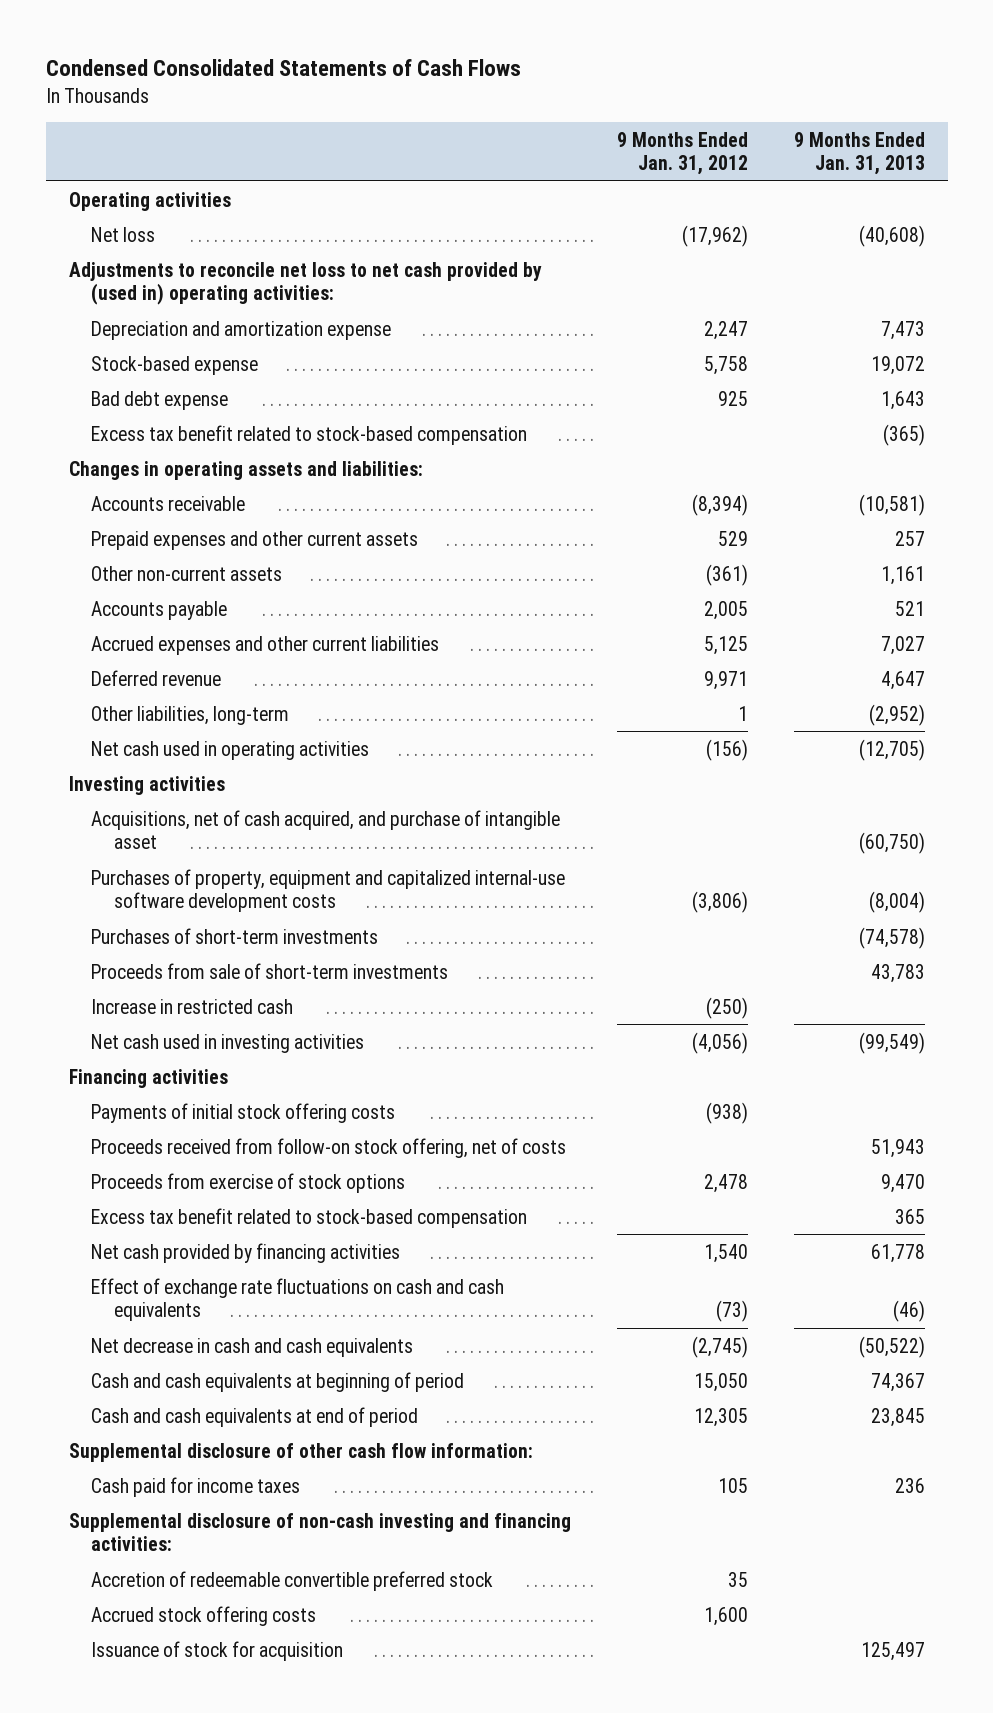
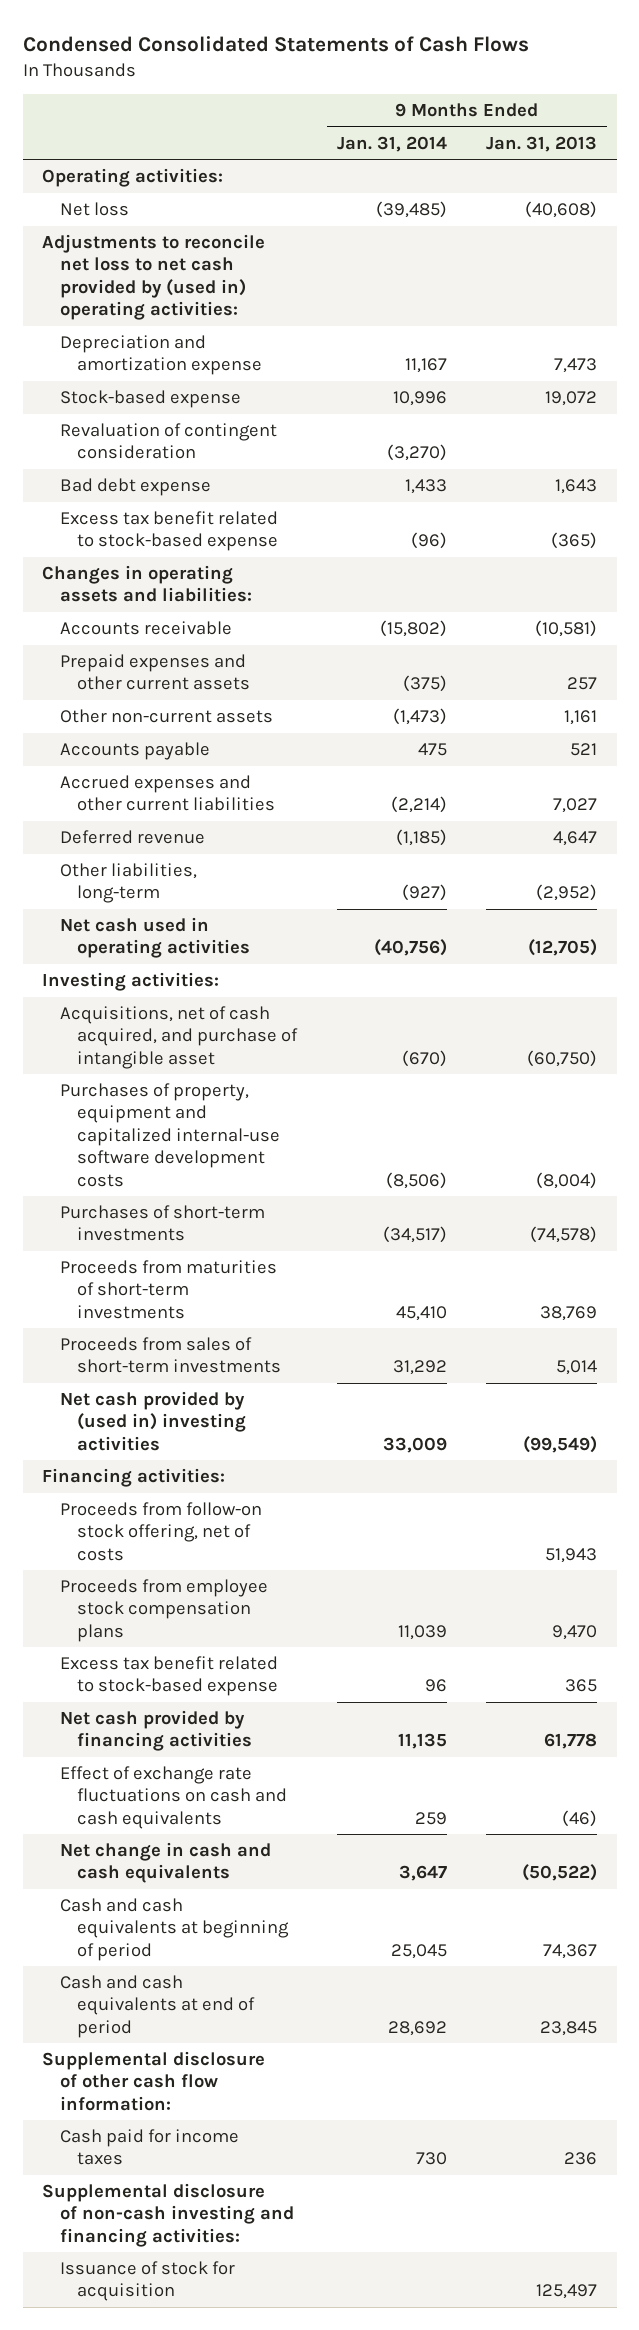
[616,131,748,176] 9 Months Ended Jan. 31, 2012 -> none
none -> [336,135,447,152] Jan. 31, 2014
[68,191,231,211] Operating activities -> [42,168,224,188] Operating activities:
none -> [59,423,277,460] Revaluation of contingent consideration
[91,424,528,445] Excess tax benefit related to stock-based compensation -> [59,511,279,552] Excess tax benefit related to stock-based expense
[68,775,225,795] Investing activities -> [42,972,220,992] Investing activities:
[91,998,294,1014] Increase in restricted cash -> none
[91,1102,396,1123] Payments of initial stock offering costs -> none
none -> [59,1260,277,1319] Proceeds from maturities of short-term investments
[91,962,449,979] Proceeds from sale of short-term investments -> [59,1337,282,1374] Proceeds from sales of short-term investments
[870,963,925,983] 43,783 -> [556,1360,598,1376] 5,014
[91,1033,365,1053] Net cash used in investing activities -> [59,1391,247,1451] Net cash provided by (used in) investing activities
[68,1068,228,1088] Financing activities -> [42,1468,226,1488] Financing activities:
[91,1137,567,1158] Proceeds received from follow-on stock offering, net of costs -> [59,1502,262,1561] Proceeds from follow-on stock offering, net of costs
[91,1172,406,1193] Proceeds from exercise of stock options -> [59,1579,268,1642] Proceeds from employee stock compensation plans
[91,1207,528,1228] Excess tax benefit related to stock-based compensation -> [59,1656,279,1697] Excess tax benefit related to stock-based expense
[91,1337,414,1357] Net decrease in cash and cash equivalents -> [59,1842,271,1884] Net change in cash and cash equivalents
[91,1570,494,1591] Accretion of redeemable convertible preferred stock -> none
[91,1605,317,1626] Accrued stock offering costs -> none

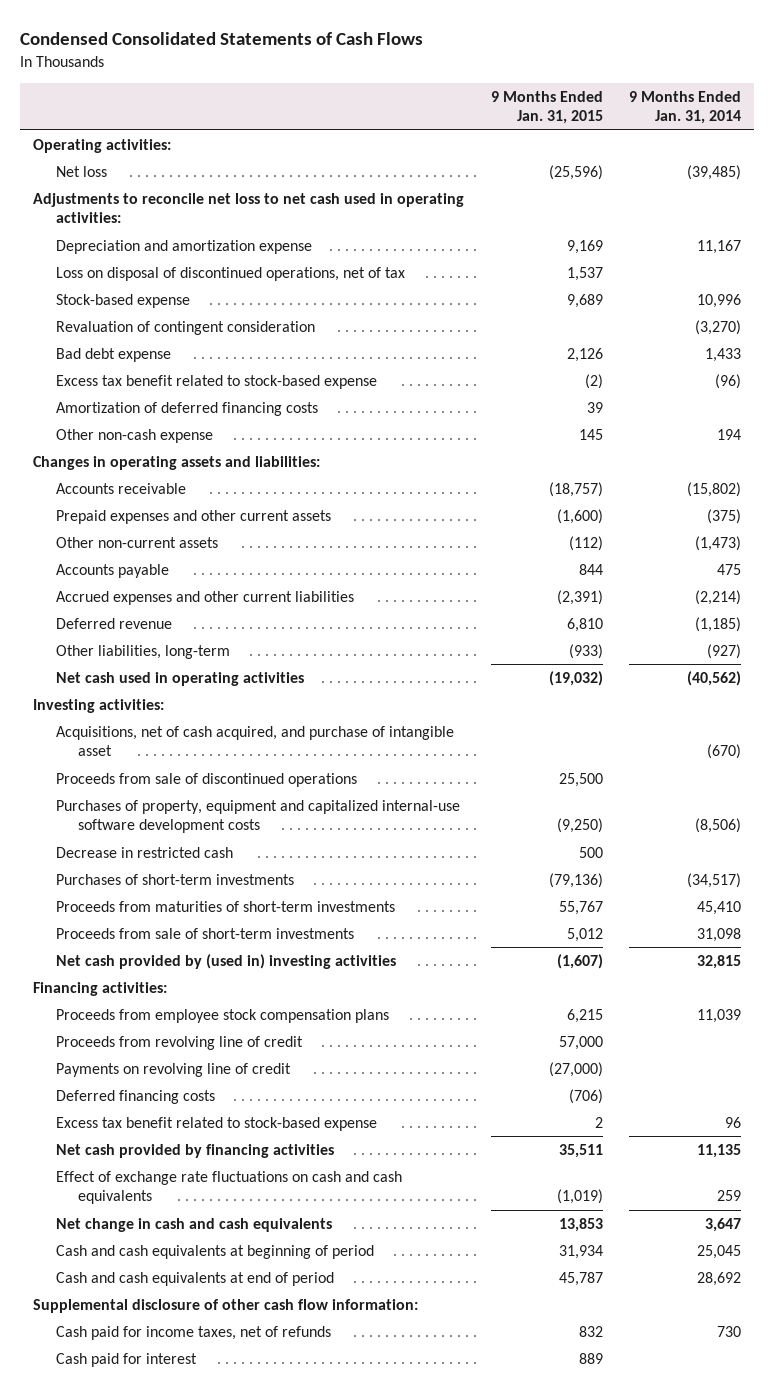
[486,135,598,152] Jan. 31, 2013 -> none
none -> [490,90,603,125] 9 Months Ended Jan. 31, 2015
[42,234,266,321] Adjustments to reconcile net loss to net cash provided by (used in) operating activities: -> [33,192,465,224] Adjustments to reconcile net loss to net cash used in operating activities:
none -> [55,266,405,281] Loss on disposal of discontinued operations, net of tax
none -> [55,401,318,416] Amortization of deferred financing costs
none -> [55,428,213,443] Other non-cash expense
[373,939,447,957] (40,756) -> [687,670,742,686] (40,562)
none -> [55,772,357,787] Proceeds from sale of discontinued operations
none -> [55,846,233,858] Decrease in restricted cash
[59,1337,282,1374] Proceeds from sales of short-term investments -> [55,927,354,939] Proceeds from sale of short-term investments
[392,1360,447,1376] 31,292 -> [697,927,742,942] 31,098
[382,1436,447,1453] 33,009 -> [697,954,742,969] 32,815
[59,1502,262,1561] Proceeds from follow-on stock offering, net of costs -> none
none -> [55,1035,303,1050] Proceeds from revolving line of credit
none -> [55,1062,291,1077] Payments on revolving line of credit
none -> [55,1089,215,1104] Deferred financing costs
[42,2183,294,2247] Supplemental disclosure of non-cash investing and financing activities: -> none
[59,2261,235,2302] Issuance of stock for acquisition -> none
[59,2129,239,2166] Cash paid for income taxes -> [55,1325,331,1340] Cash paid for income taxes, net of refunds
none -> [55,1352,197,1367] Cash paid for interest

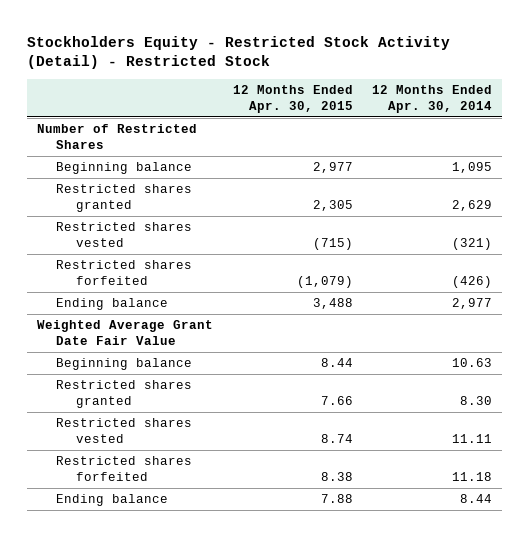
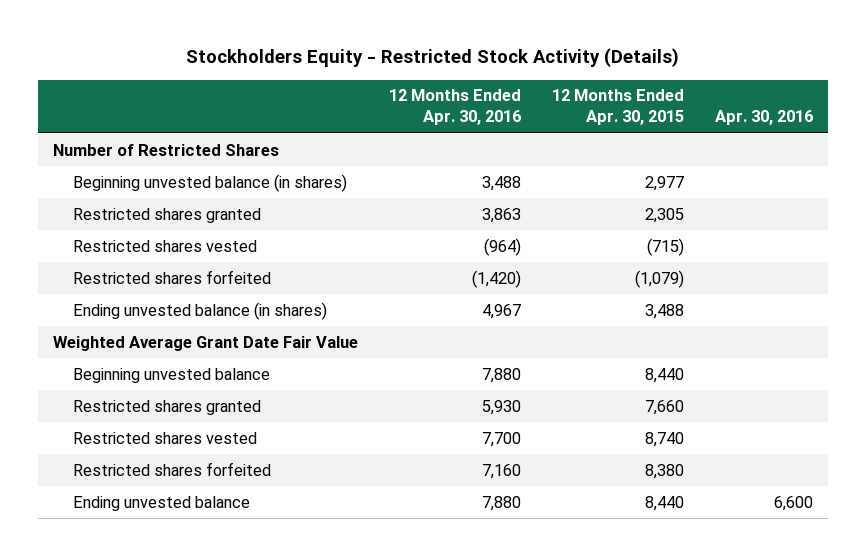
[27,35,451,70] Stockholders Equity - Restricted Stock Activity (Detail) - Restricted Stock -> [186,48,680,68] Stockholders Equity - Restricted Stock Activity (Details)
[372,85,493,113] 12 Months Ended Apr. 30, 2014 -> none
none -> [389,89,522,126] 12 Months Ended Apr. 30, 2016
none -> [714,110,813,126] Apr. 30, 2016
[56,162,193,175] Beginning balance -> [73,173,348,192] Beginning unvested balance (in shares)
[56,298,169,311] Ending balance -> [73,301,328,320] Ending unvested balance (in shares)
[56,358,193,371] Beginning balance -> [73,367,271,383] Beginning unvested balance
[320,358,353,368] 8.44 -> [644,367,684,383] 8,440
[320,395,353,405] 7.66 -> [644,399,684,415] 7,660
[320,433,353,443] 8.74 -> [644,431,684,447] 8,740
[320,471,353,481] 8.38 -> [644,463,684,479] 8,380
[56,494,169,507] Ending balance -> [73,495,251,511] Ending unvested balance
[320,494,353,504] 7.88 -> [644,495,684,511] 8,440

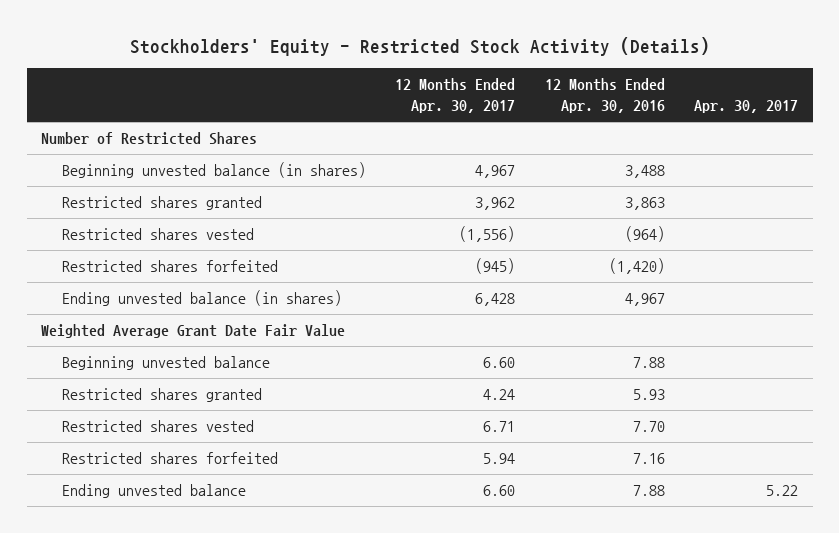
[186,48,680,68] Stockholders Equity - Restricted Stock Activity (Details) -> [129,36,710,56] Stockholders' Equity - Restricted Stock Activity (Details)
[551,89,684,126] 12 Months Ended Apr. 30, 2015 -> none
[714,110,813,126] Apr. 30, 2016 -> none
none -> [395,78,516,114] 12 Months Ended Apr. 30, 2017
none -> [693,100,798,114] Apr. 30, 2017
[482,367,522,383] 7,880 -> [632,357,665,369] 7.88
[482,399,522,415] 5,930 -> [632,389,665,401] 5.93
[482,431,522,447] 7,700 -> [632,421,665,433] 7.70
[482,463,522,479] 7,160 -> [632,453,665,465] 7.16
[482,495,522,511] 7,880 -> [632,485,665,497] 7.88

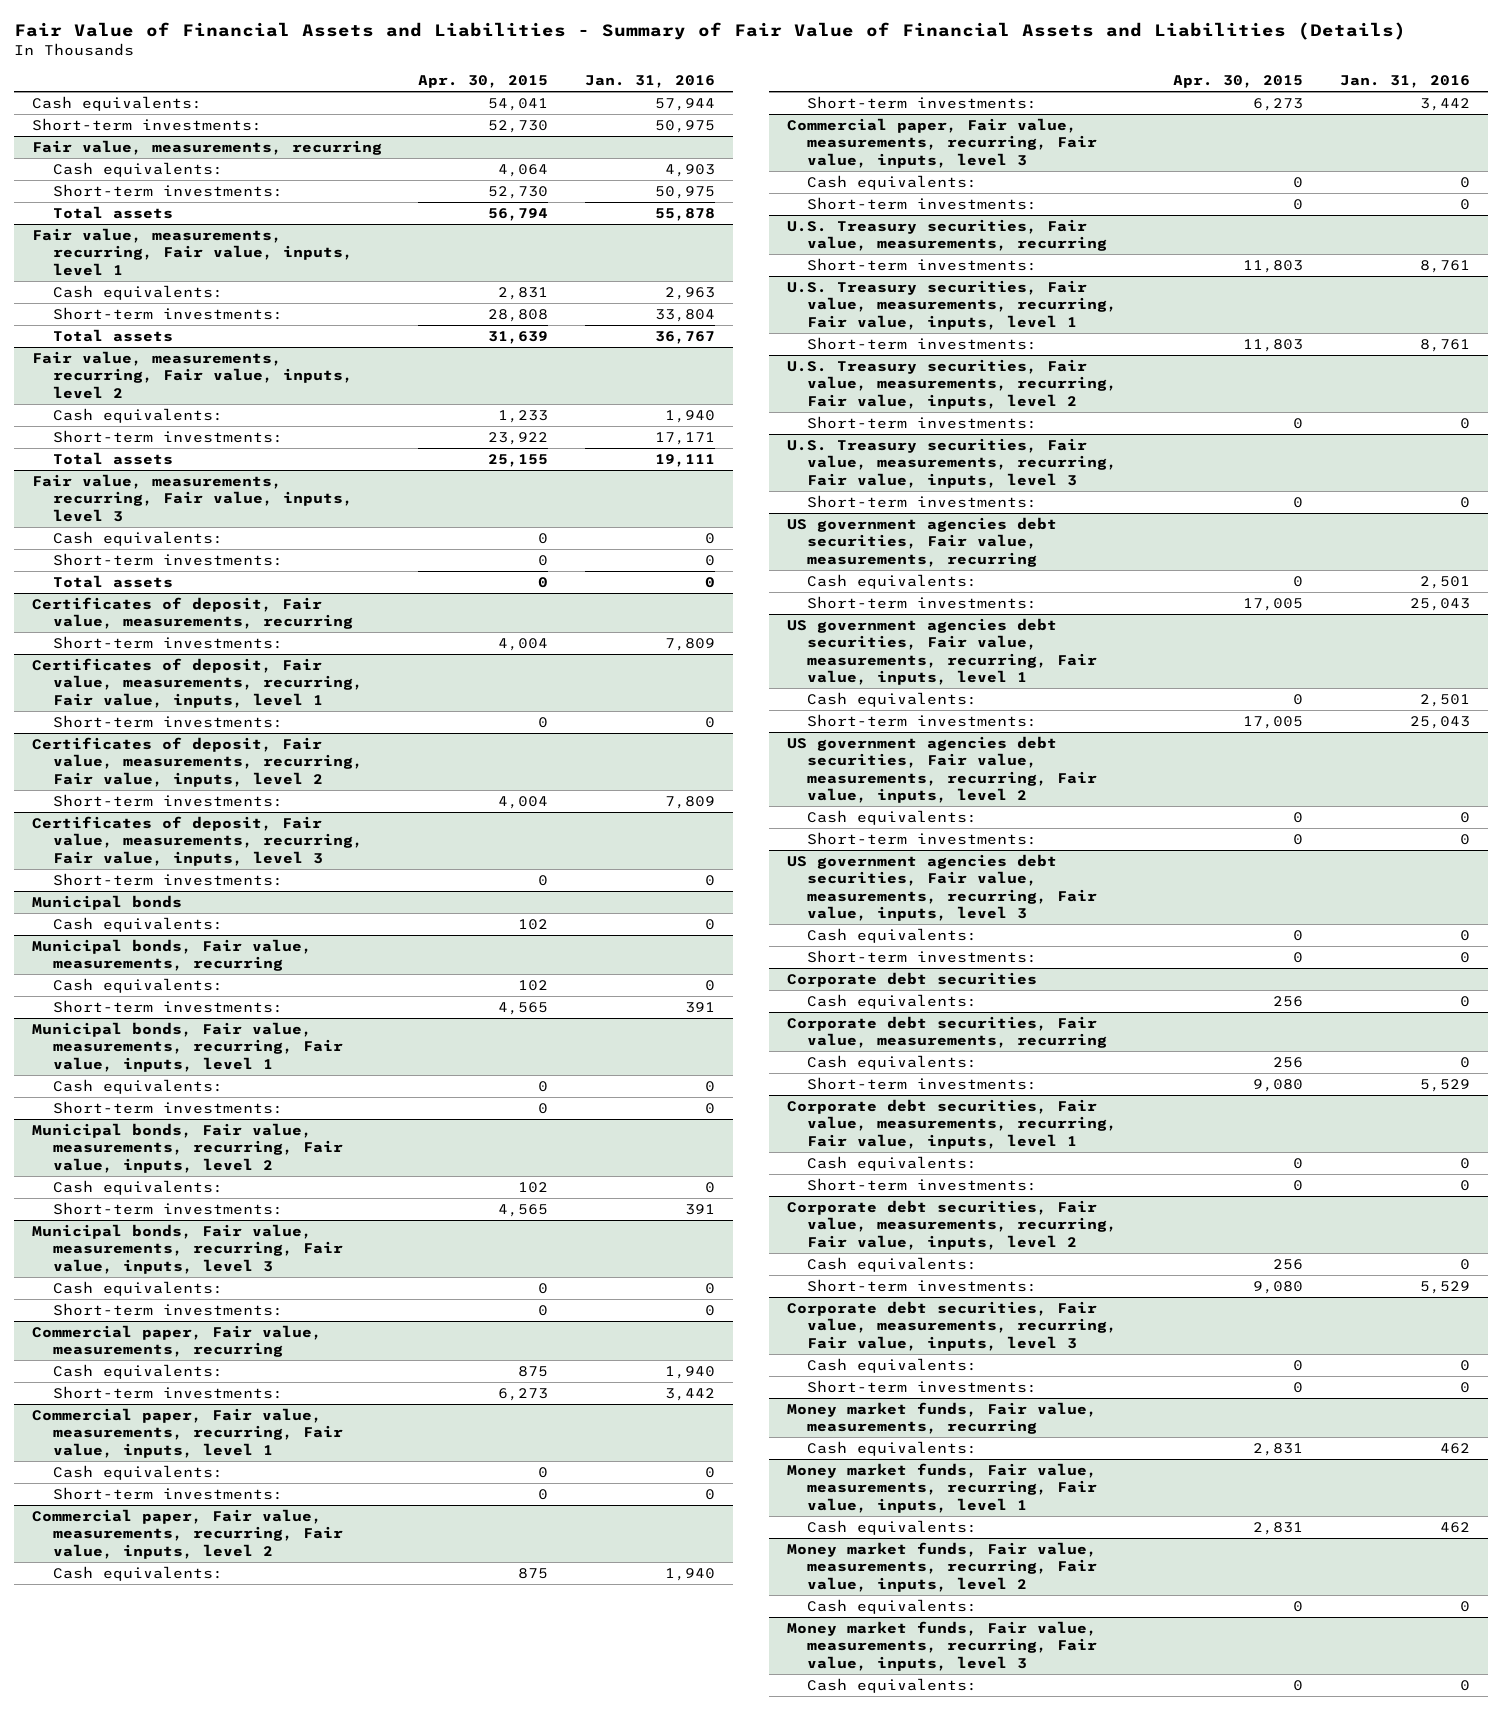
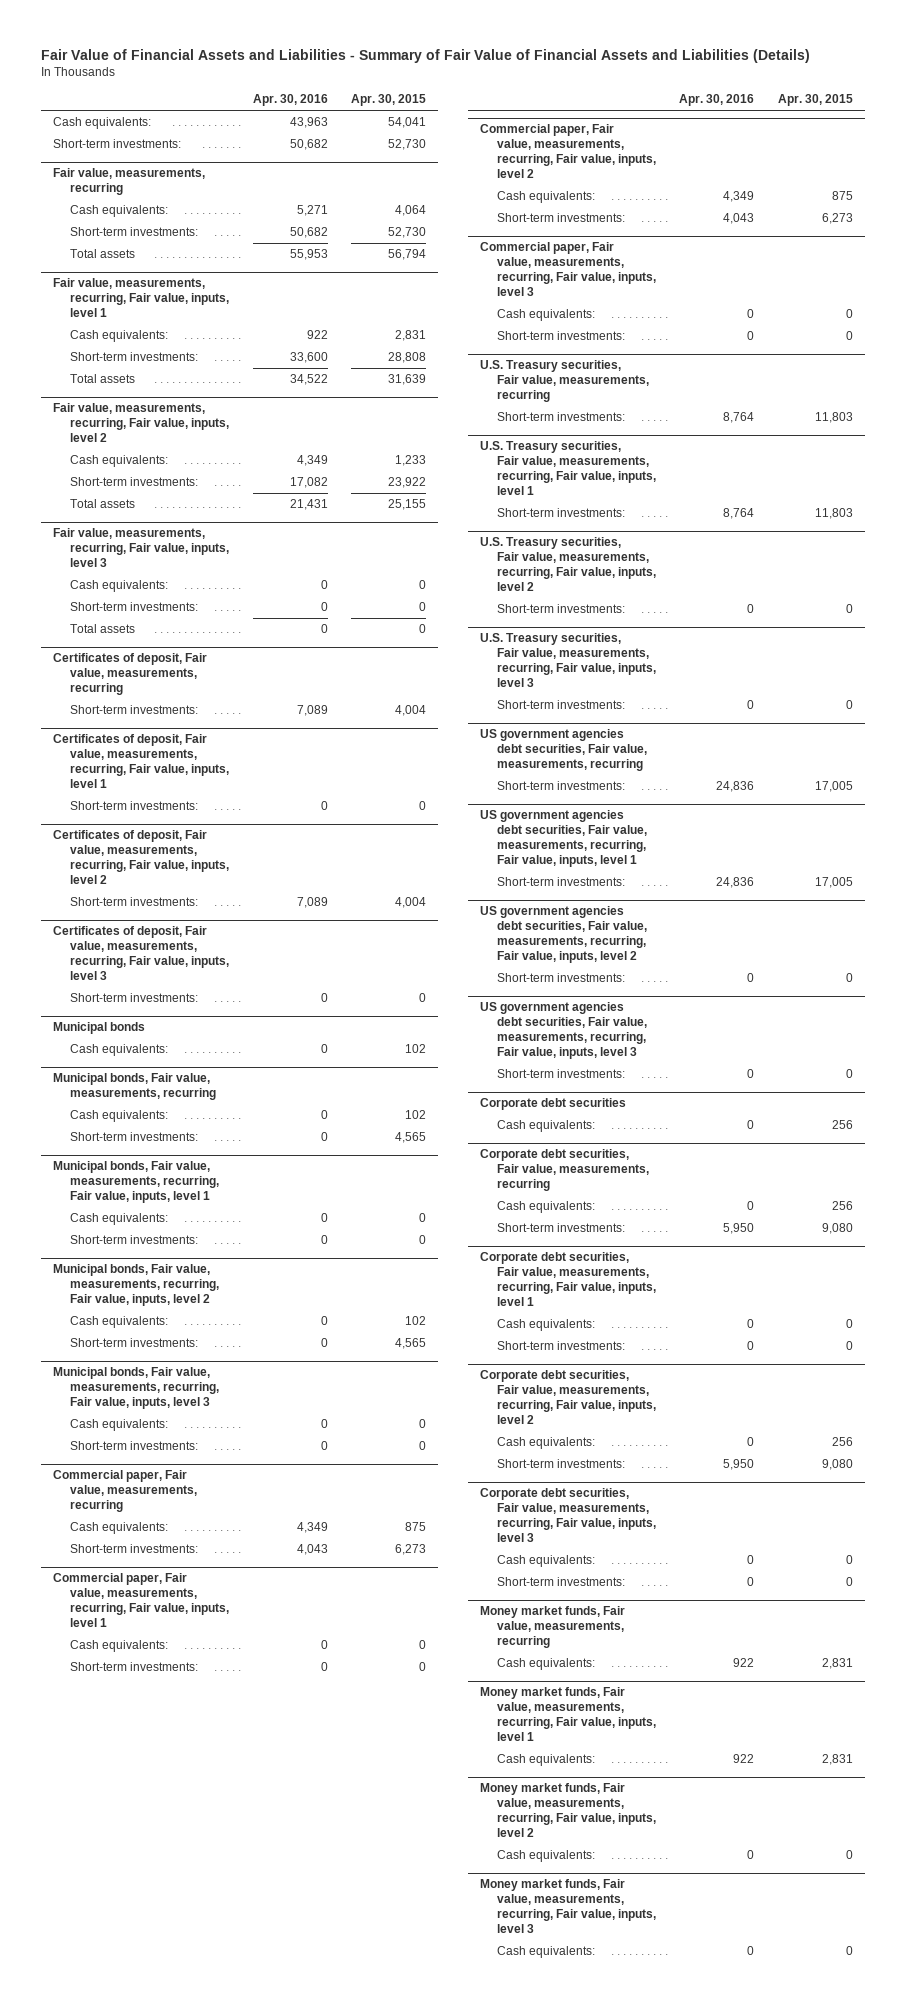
[584,75,715,89] Jan. 31, 2016 -> none
none -> [252,94,328,107] Apr. 30, 2016
[807,574,978,590] Cash equivalents: -> none
[807,692,978,708] Cash equivalents: -> none
[807,810,978,826] Cash equivalents: -> none
[807,928,978,944] Cash equivalents: -> none

